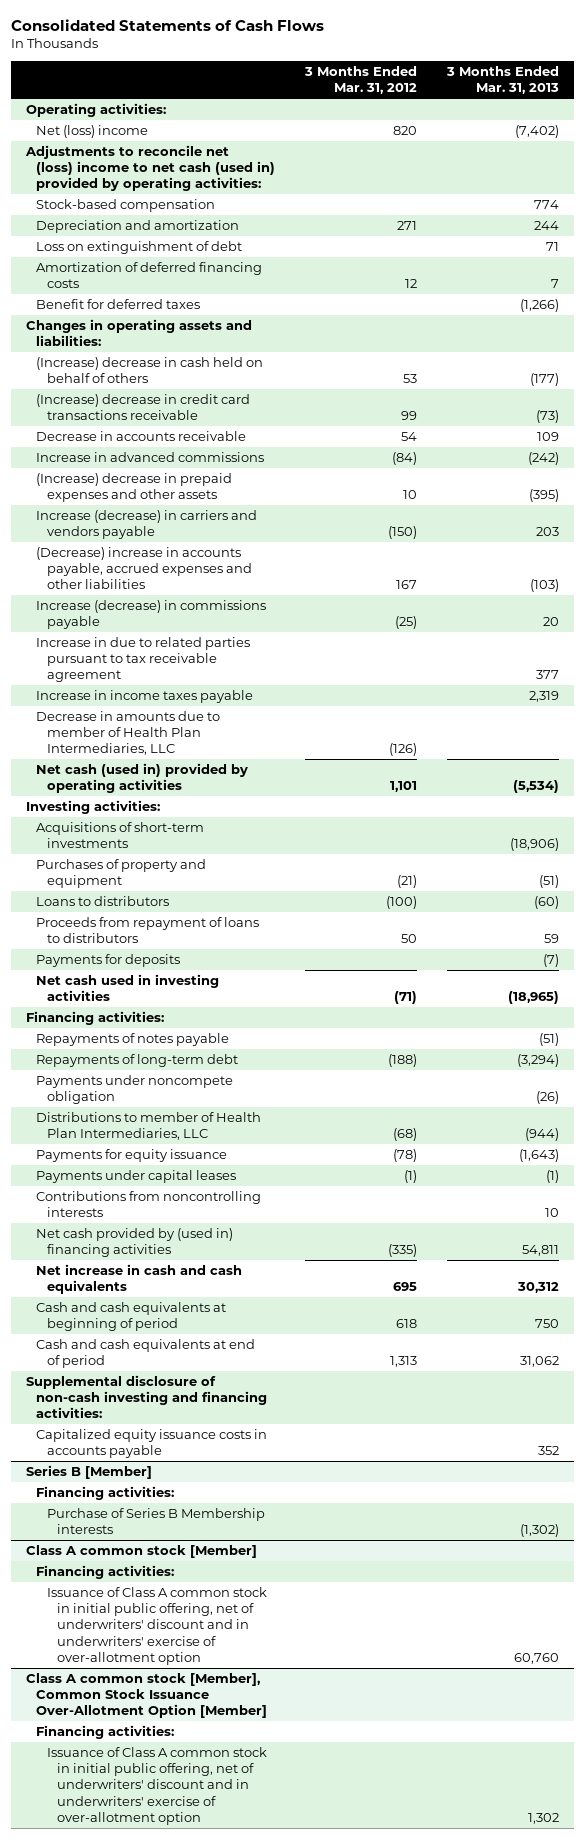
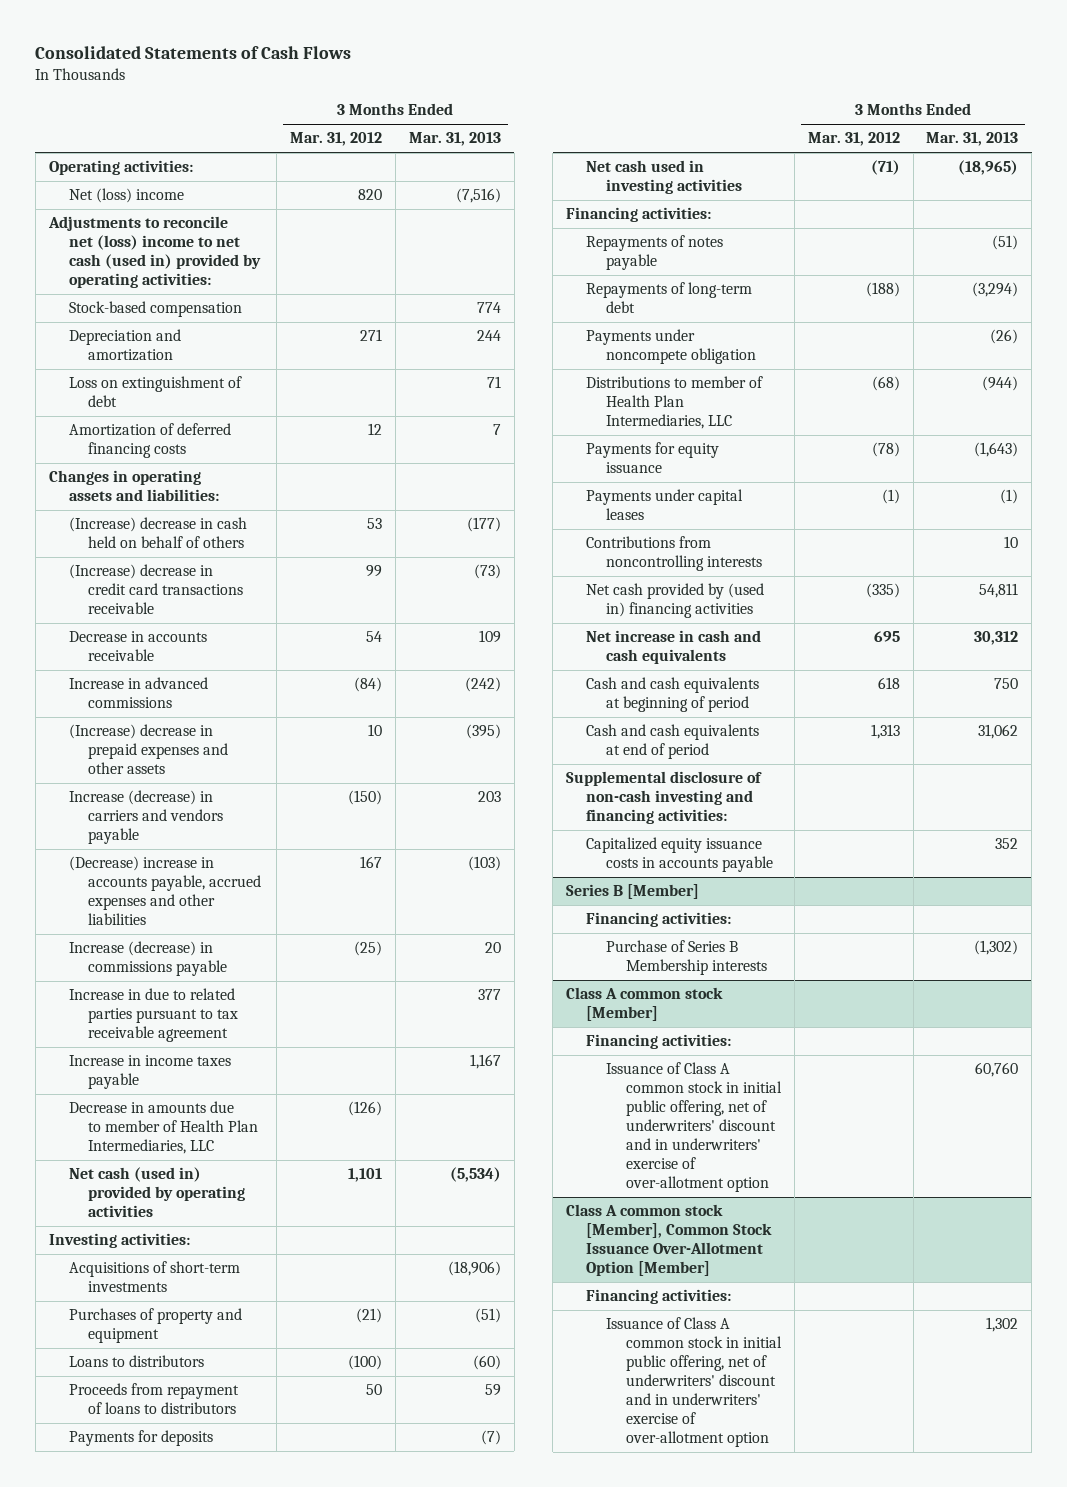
[515,124,560,138] (7,402) -> [455,188,501,204] (7,516)
[36,298,201,309] Benefit for deferred taxes -> none
[529,690,560,702] 2,319 -> [469,1054,501,1070] 1,167

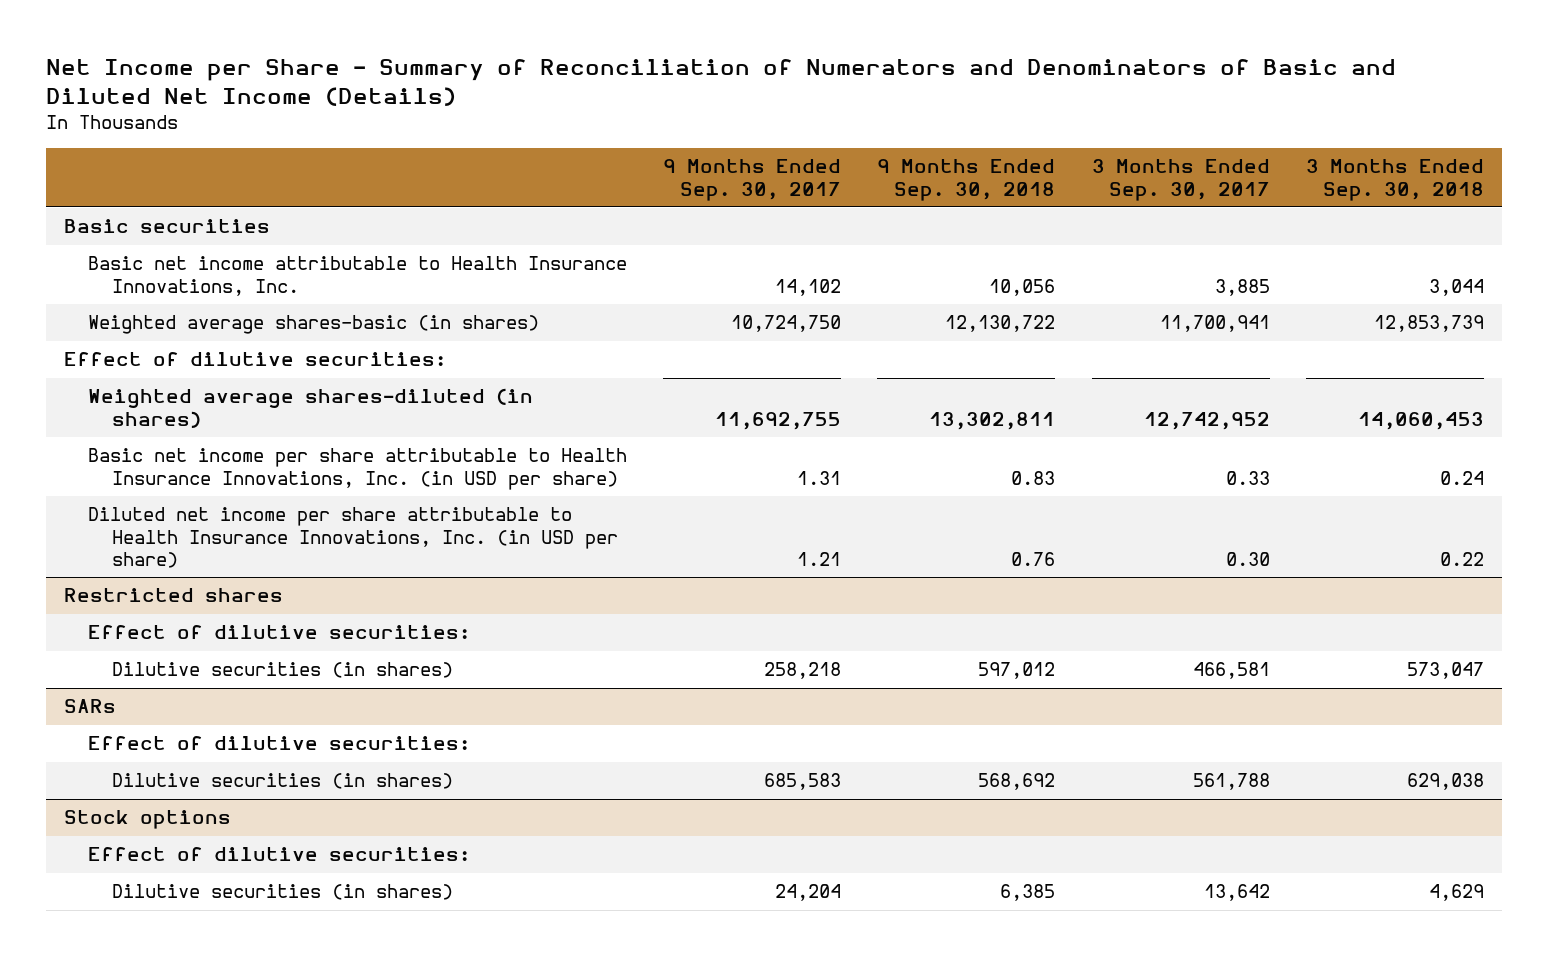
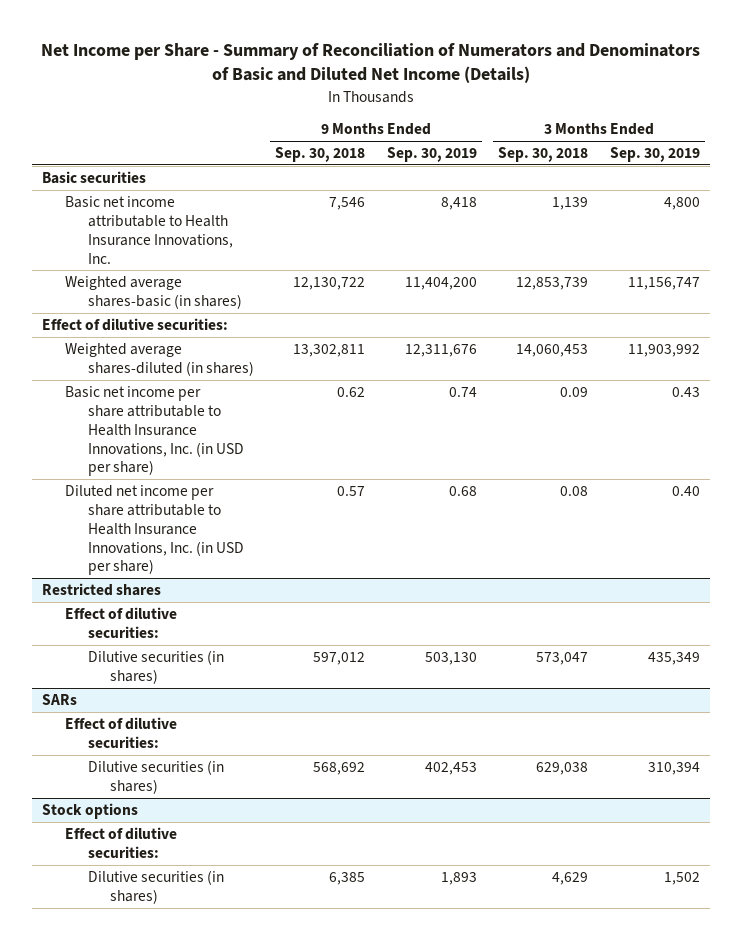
[663,159,842,201] 9 Months Ended Sep. 30, 2017 -> none
[1091,159,1270,201] 3 Months Ended Sep. 30, 2017 -> none
none -> [386,147,477,163] Sep. 30, 2019
none -> [609,147,700,163] Sep. 30, 2019
[989,278,1056,296] 10,056 -> [329,197,366,211] 7,546
[1429,278,1485,296] 3,044 -> [552,197,589,211] 1,139
[1011,470,1056,485] 0.83 -> [337,387,366,398] 0.62
[1440,470,1485,485] 0.24 -> [560,387,589,398] 0.09
[1011,551,1056,566] 0.76 -> [337,486,366,497] 0.57
[1440,551,1485,566] 0.22 -> [560,486,589,497] 0.08

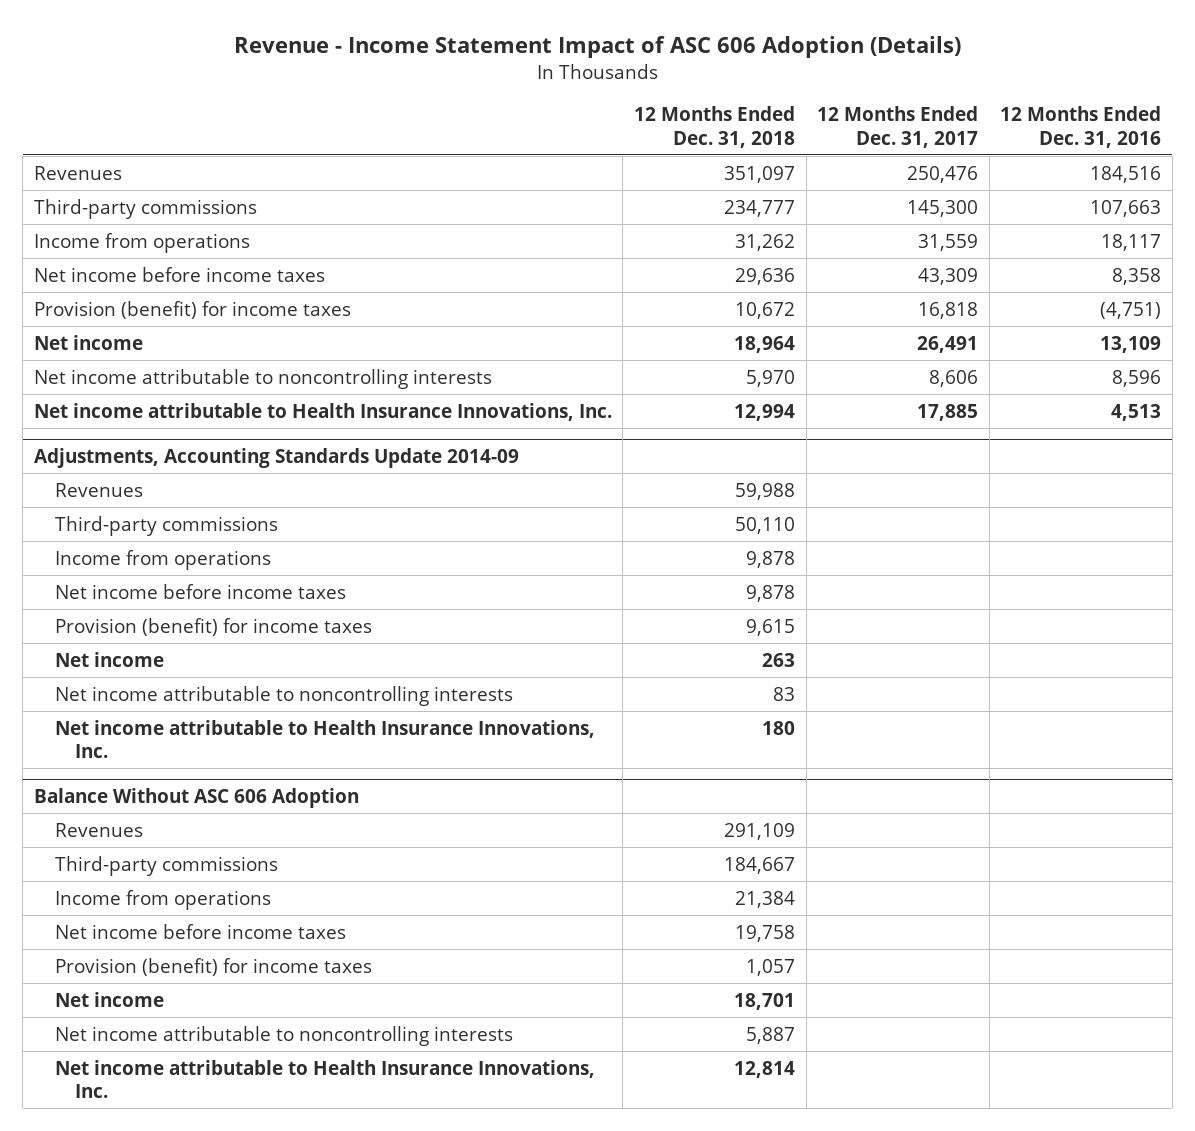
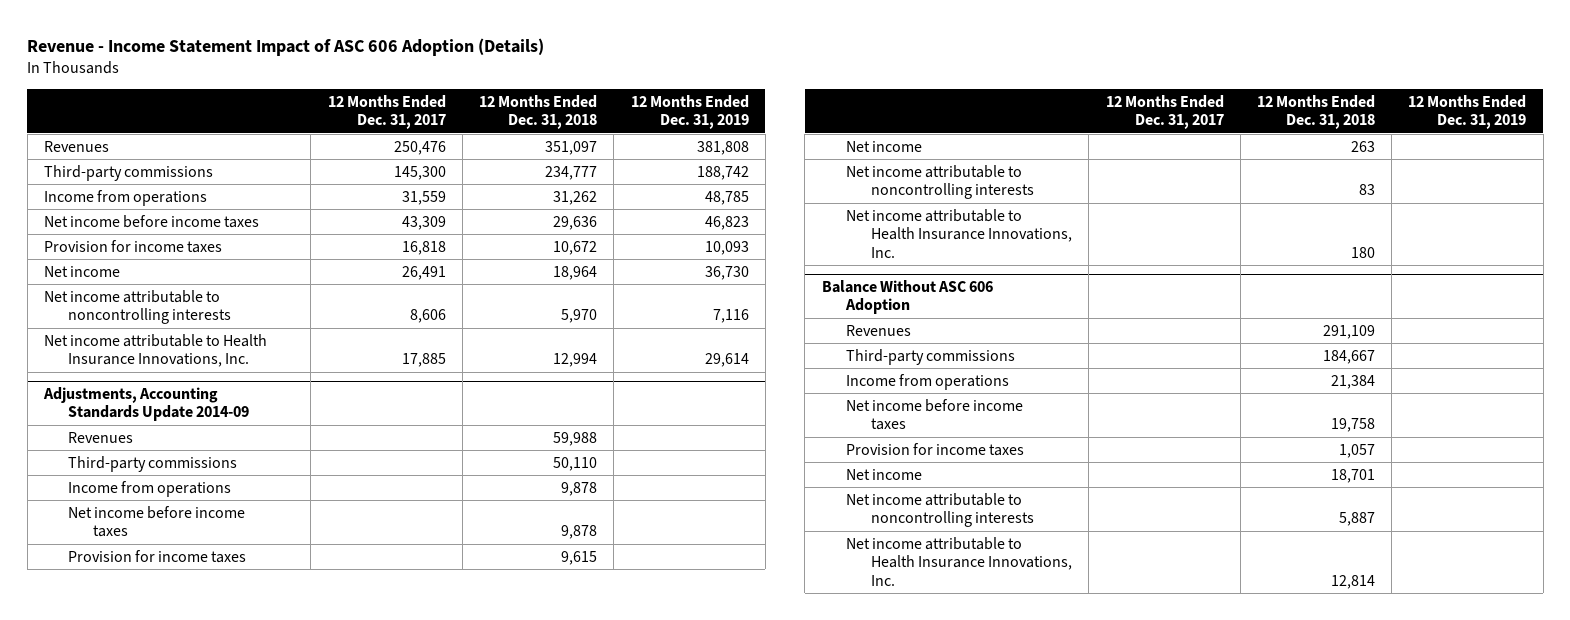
[1000,106,1162,148] 12 Months Ended Dec. 31, 2016 -> none
none -> [630,94,749,130] 12 Months Ended Dec. 31, 2019
[33,300,351,319] Provision (benefit) for income taxes -> [43,239,222,253] Provision for income taxes
[54,617,372,636] Provision (benefit) for income taxes -> [68,549,247,563] Provision for income taxes
[54,957,372,976] Provision (benefit) for income taxes -> [846,442,1025,456] Provision for income taxes

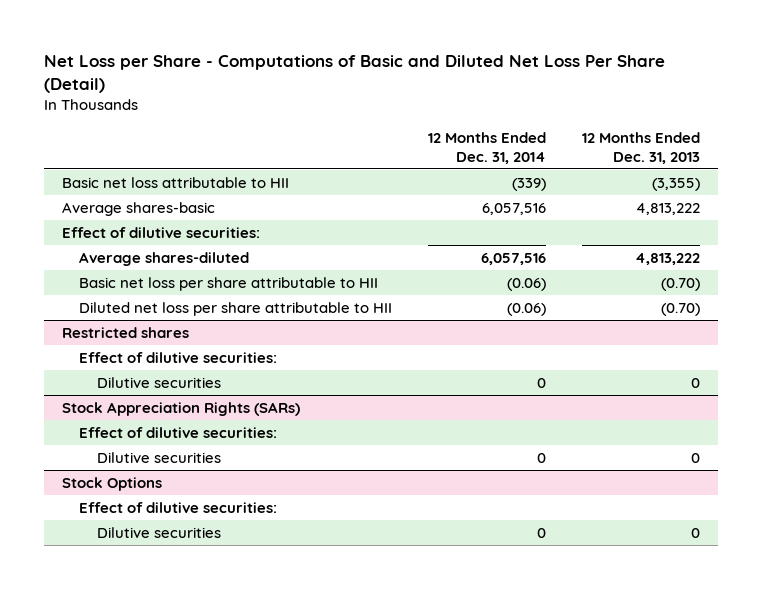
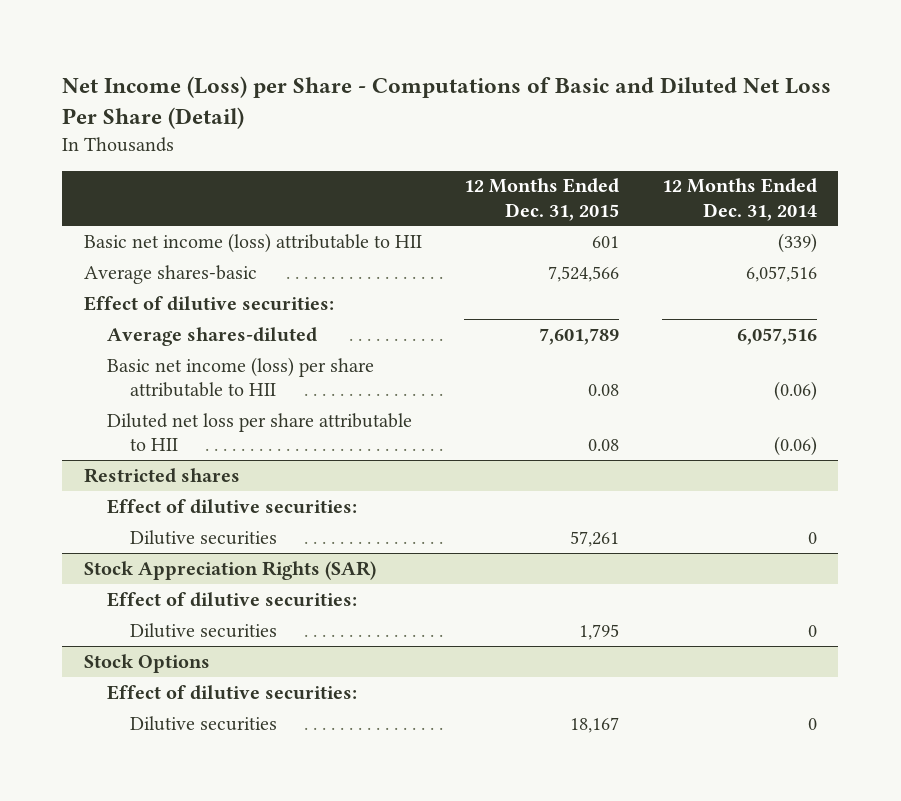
[43,55,665,94] Net Loss per Share - Computations of Basic and Diluted Net Loss Per Share (Detail) -> [62,76,832,129] Net Income (Loss) per Share - Computations of Basic and Diluted Net Loss Per Share (Detail)
[581,131,700,164] 12 Months Ended Dec. 31, 2013 -> none
none -> [464,178,620,221] 12 Months Ended Dec. 31, 2015
[61,176,289,188] Basic net loss attributable to HII -> [83,232,422,253] Basic net income (loss) attributable to HII
[79,276,379,291] Basic net loss per share attributable to HII -> [106,356,374,397] Basic net income (loss) per share attributable to HII
[61,401,300,416] Stock Appreciation Rights (SARs) -> [83,560,376,580] Stock Appreciation Rights (SAR)

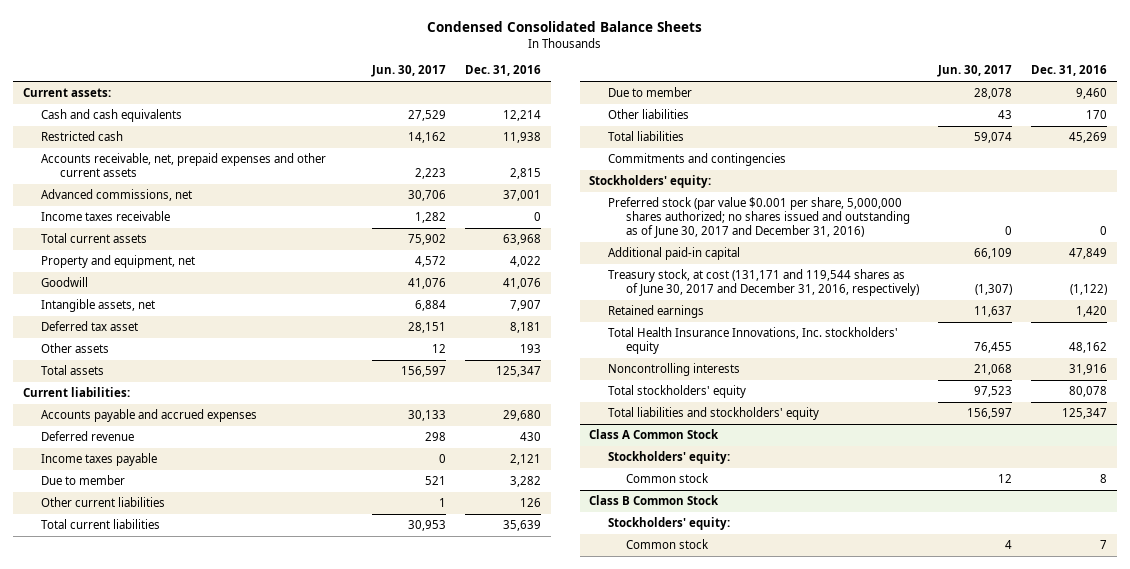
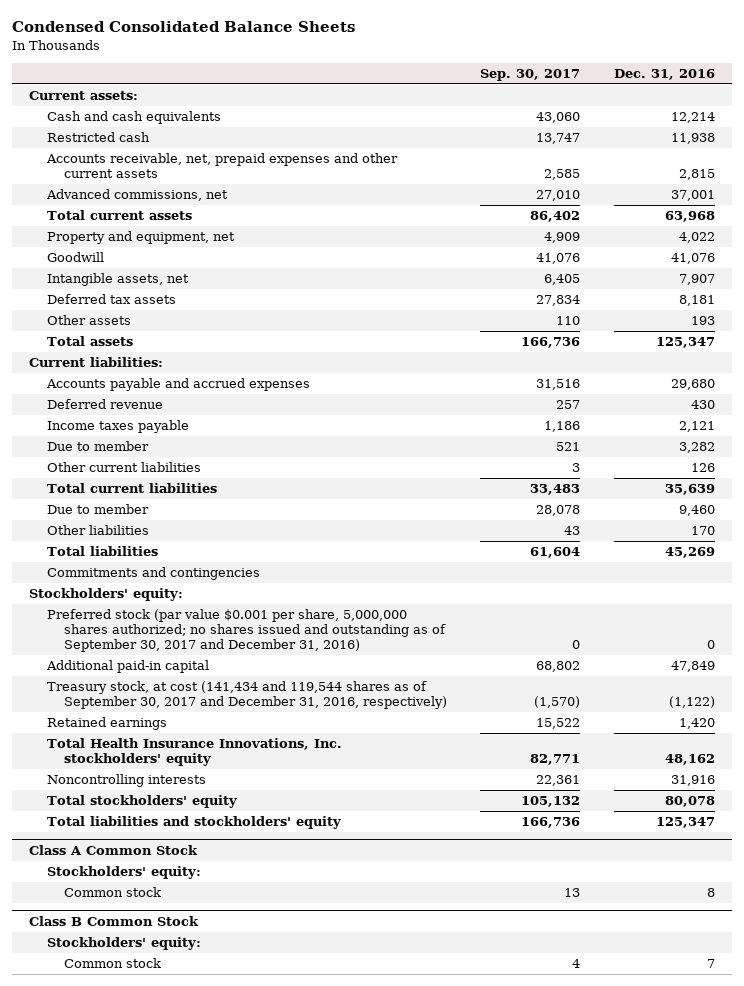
[370,65,446,78] Jun. 30, 2017 -> none
none -> [480,68,581,81] Sep. 30, 2017
[41,211,171,222] Income taxes receivable -> none
[41,321,139,332] Deferred tax asset -> [46,294,176,305] Deferred tax assets
[607,197,911,239] Preferred stock (par value $0.001 per share, 5,000,000 shares authorized; no shares issued and outstanding as of June 30, 2017 and December 31, 2016) -> [46,609,447,653] Preferred stock (par value $0.001 per share, 5,000,000 shares authorized; no shares issued and outstanding as of September 30, 2017 and December 31, 2016)
[607,269,920,297] Treasury stock, at cost (131,171 and 119,544 shares as of June 30, 2017 and December 31, 2016, respectively) -> [46,681,448,710] Treasury stock, at cost (141,434 and 119,544 shares as of September 30, 2017 and December 31, 2016, respectively)

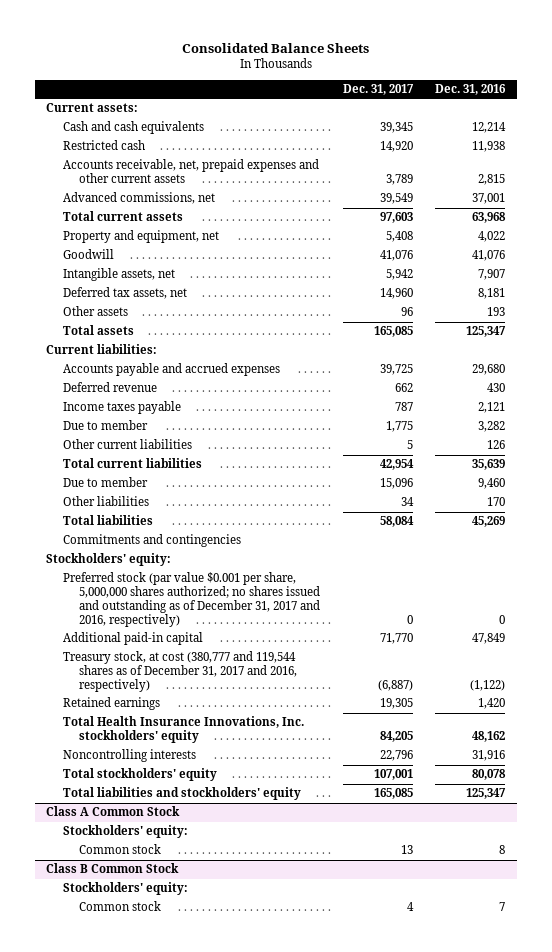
[12,21,356,33] Condensed Consolidated Balance Sheets -> [181,42,369,53] Consolidated Balance Sheets
[480,68,581,81] Sep. 30, 2017 -> none
none -> [342,84,414,96] Dec. 31, 2017
[46,294,176,305] Deferred tax assets -> [62,287,187,300] Deferred tax assets, net
[46,609,447,653] Preferred stock (par value $0.001 per share, 5,000,000 shares authorized; no shares issued and outstanding as of September 30, 2017 and December 31, 2016) -> [62,572,320,628] Preferred stock (par value $0.001 per share, 5,000,000 shares authorized; no shares issued and outstanding as of December 31, 2017 and 2016, respectively)
[46,681,448,710] Treasury stock, at cost (141,434 and 119,544 shares as of September 30, 2017 and December 31, 2016, respectively) -> [62,651,297,693] Treasury stock, at cost (380,777 and 119,544 shares as of December 31, 2017 and 2016, respectively)

